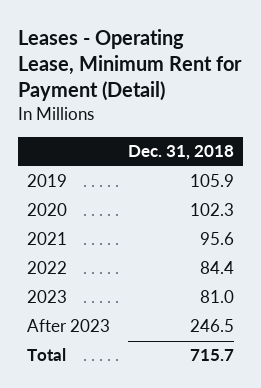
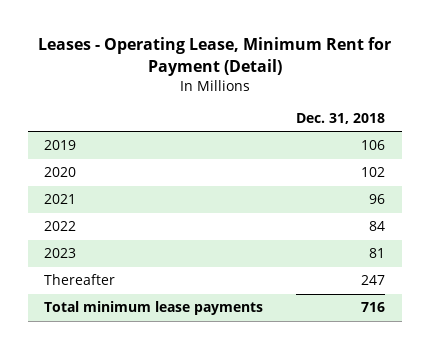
[27,319,111,333] After 2023 -> none
[190,174,235,188] 105.9 -> [361,140,386,151] 106
[190,203,235,217] 102.3 -> [361,167,386,178] 102
[200,232,235,246] 95.6 -> [369,194,386,205] 96
[200,261,235,275] 84.4 -> [369,221,386,232] 84
[200,290,235,304] 81.0 -> [369,248,386,259] 81
none -> [44,274,116,286] Thereafter
[27,348,67,362] Total -> [44,301,264,316] Total minimum lease payments
[190,349,235,362] 715.7 -> [361,302,386,313] 716

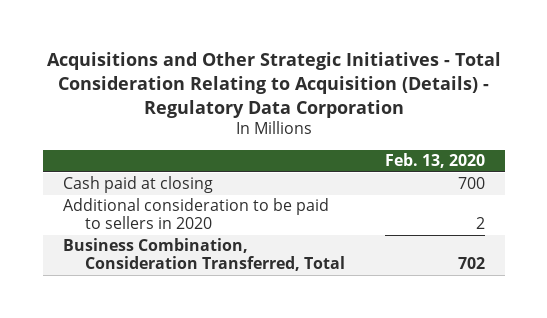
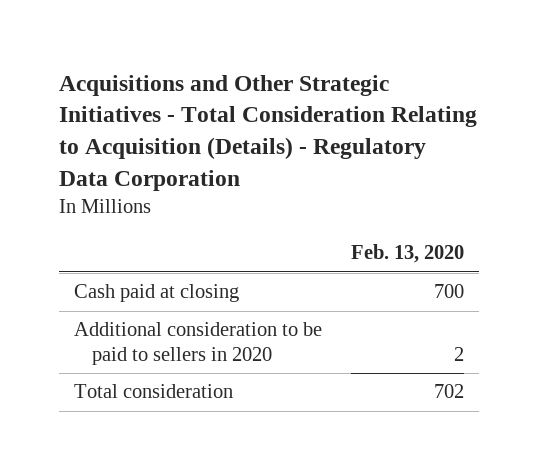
[62,238,346,272] Business Combination, Consideration Transferred, Total -> [73,384,233,399] Total consideration

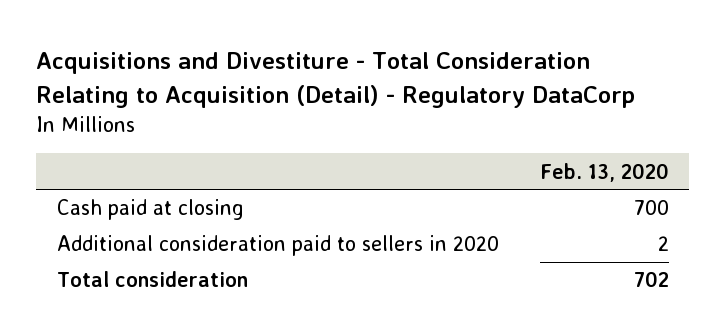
[58,74,477,191] Acquisitions and Other Strategic Initiatives - Total Consideration Relating to Acquisition (Details) - Regulatory Data Corporation -> [36,52,636,108] Acquisitions and Divestiture - Total Consideration Relating to Acquisition (Detail) - Regulatory DataCorp
[73,322,322,366] Additional consideration to be paid to sellers in 2020 -> [56,235,499,257] Additional consideration paid to sellers in 2020

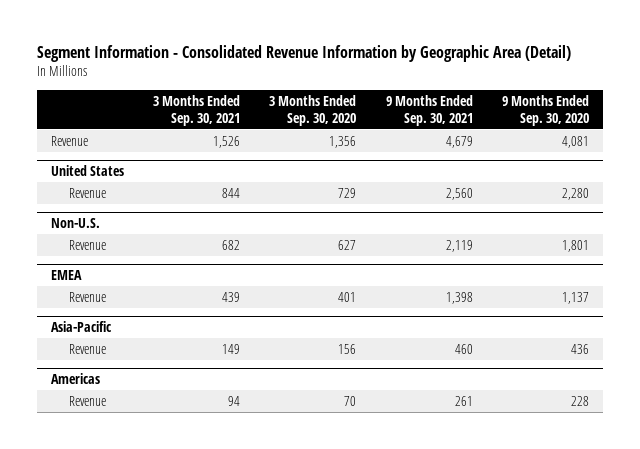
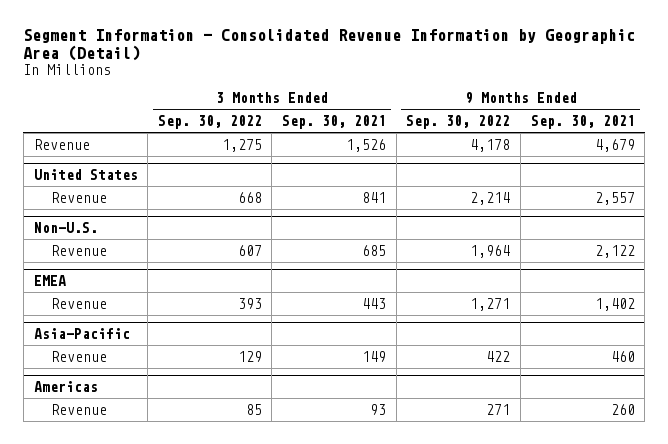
[269,94,357,126] 3 Months Ended Sep. 30, 2020 -> none
[501,94,589,126] 9 Months Ended Sep. 30, 2020 -> none
none -> [157,115,262,130] Sep. 30, 2022
none -> [406,115,511,130] Sep. 30, 2022
[222,187,241,198] 844 -> [362,191,387,203] 841
[445,187,473,200] 2,560 -> [594,191,635,205] 2,557
[222,239,241,250] 682 -> [362,244,387,256] 685
[445,239,473,252] 2,119 -> [594,244,635,258] 2,122
[222,291,241,302] 439 -> [362,297,387,309] 443
[445,291,473,304] 1,398 -> [594,297,635,311] 1,402
[228,395,241,406] 94 -> [370,403,387,415] 93
[454,395,473,406] 261 -> [610,403,635,415] 260

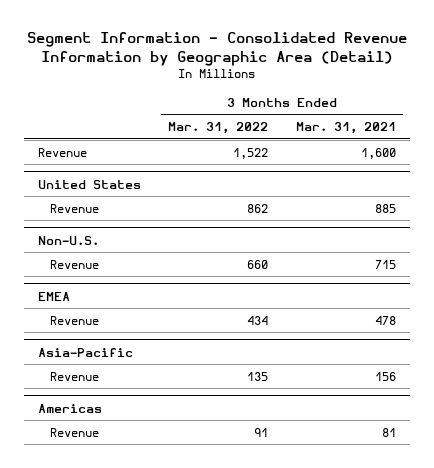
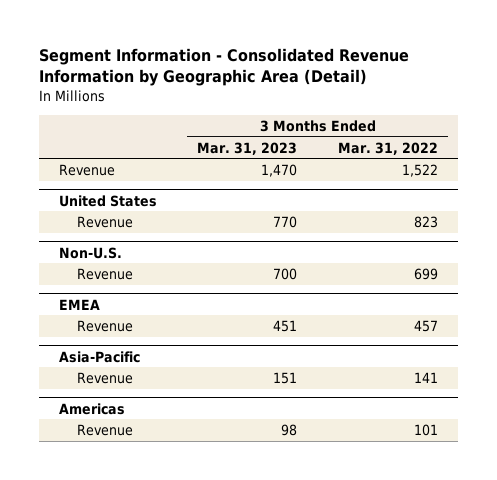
[295,122,396,135] Mar. 31, 2021 -> none
none -> [197,141,298,155] Mar. 31, 2023
[247,203,269,213] 862 -> [413,215,438,228] 823
[247,259,269,269] 660 -> [413,267,438,280] 699
[247,315,269,325] 434 -> [413,319,438,332] 457
[247,371,269,381] 135 -> [413,371,438,383] 141
[254,427,269,437] 91 -> [413,423,438,436] 101

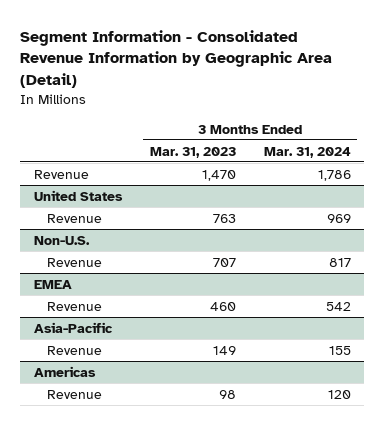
[337,141,438,155] Mar. 31, 2022 -> none
none -> [263,146,351,158] Mar. 31, 2024
[273,215,298,228] 770 -> [212,213,236,223] 763
[273,267,298,280] 700 -> [212,257,236,267] 707
[273,319,298,332] 451 -> [209,301,236,311] 460
[273,371,298,384] 151 -> [212,345,236,355] 149

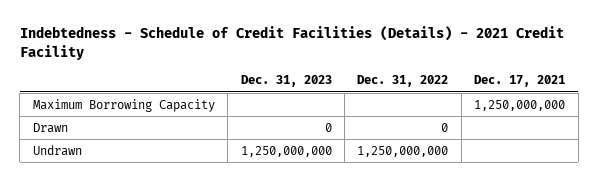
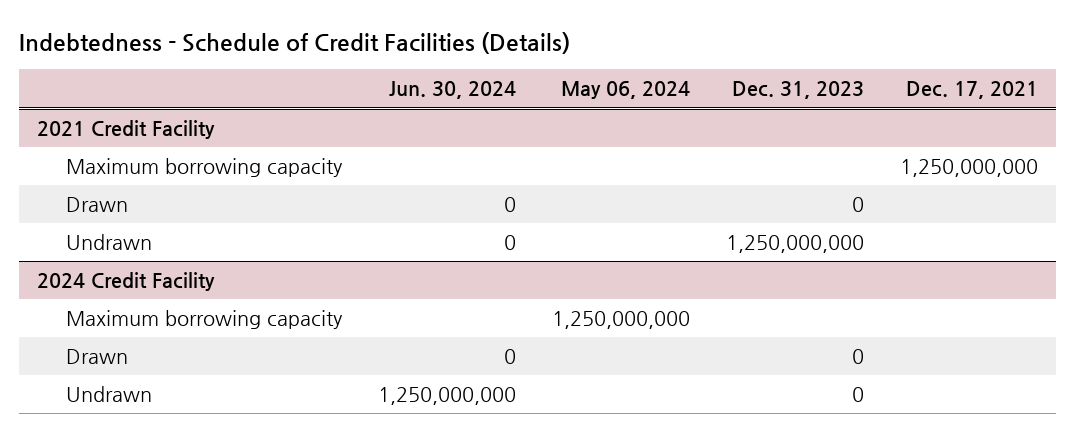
[19,26,564,60] Indebtedness - Schedule of Credit Facilities (Details) - 2021 Credit Facility -> [18,31,570,54] Indebtedness - Schedule of Credit Facilities (Details)
[357,75,449,88] Dec. 31, 2022 -> none
none -> [389,81,517,100] Jun. 30, 2024
none -> [561,81,691,100] May 06, 2024
none -> [36,120,215,140] 2021 Credit Facility
[32,98,215,112] Maximum Borrowing Capacity -> [66,158,344,178] Maximum borrowing capacity
none -> [36,272,215,292] 2024 Credit Facility
none -> [66,310,344,330] Maximum borrowing capacity
none -> [66,349,129,365] Drawn
none -> [66,386,153,403] Undrawn

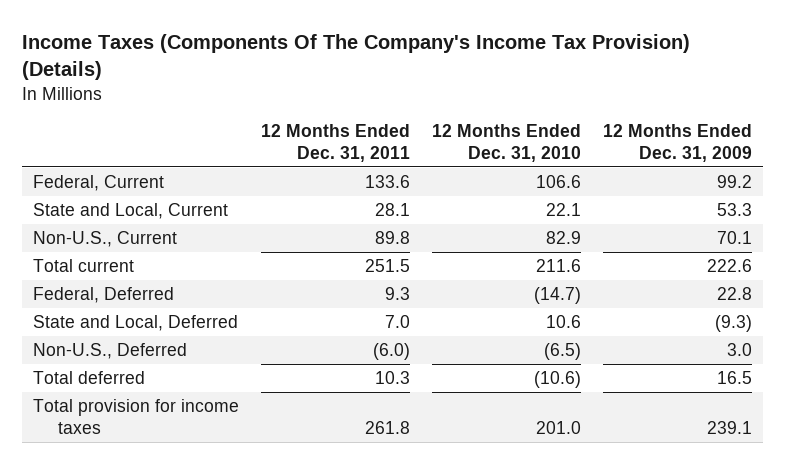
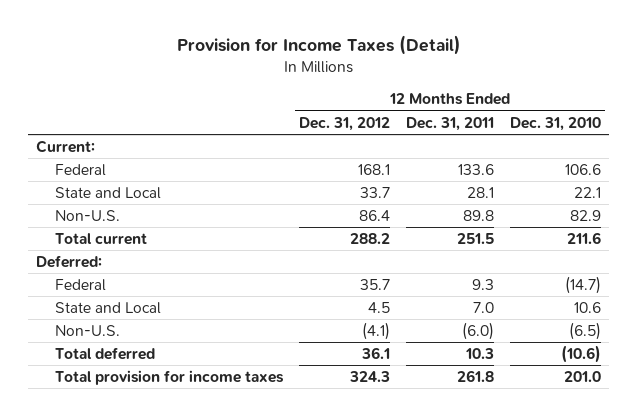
[21,33,690,81] Income Taxes (Components Of The Company's Income Tax Provision) (Details) -> [176,35,461,56] Provision for Income Taxes (Detail)
[602,124,752,162] 12 Months Ended Dec. 31, 2009 -> none
none -> [299,116,391,131] Dec. 31, 2012
none -> [35,139,95,153] Current:
[32,175,164,192] Federal, Current -> [54,163,106,176] Federal
[32,203,228,220] State and Local, Current -> [54,186,161,199] State and Local
[32,231,177,248] Non-U.S., Current -> [54,209,120,221] Non-U.S.
none -> [35,254,102,268] Deferred:
[32,287,174,304] Federal, Deferred -> [54,278,106,291] Federal
[32,315,238,332] State and Local, Deferred -> [54,301,161,314] State and Local
[32,343,187,360] Non-U.S., Deferred -> [54,324,120,336] Non-U.S.

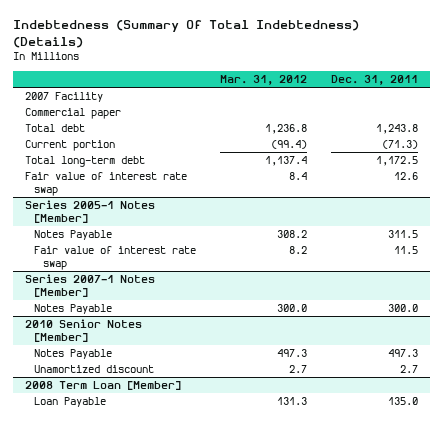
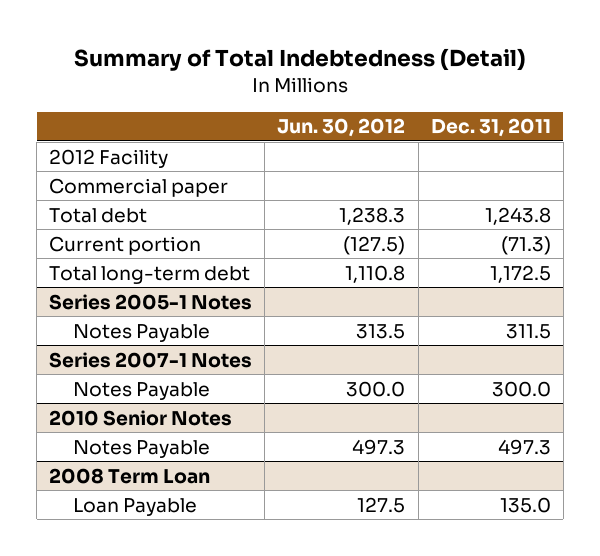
[13,20,360,48] Indebtedness (Summary Of Total Indebtedness) (Details) -> [73,48,526,72] Summary of Total Indebtedness (Detail)
[220,74,308,85] Mar. 31, 2012 -> none
none -> [277,118,406,138] Jun. 30, 2012
[25,92,104,103] 2007 Facility -> [49,148,169,168] 2012 Facility
[25,172,188,196] Fair value of interest rate swap -> none
[25,200,156,223] Series 2005-1 Notes [Member] -> [49,293,253,310] Series 2005-1 Notes
[34,246,197,270] Fair value of interest rate swap -> none
[25,274,156,297] Series 2007-1 Notes [Member] -> [49,351,253,368] Series 2007-1 Notes
[25,319,143,342] 2010 Senior Notes [Member] -> [49,409,233,426] 2010 Senior Notes
[34,365,155,374] Unamortized discount -> none
[25,381,182,391] 2008 Term Loan [Member] -> [49,467,211,484] 2008 Term Loan

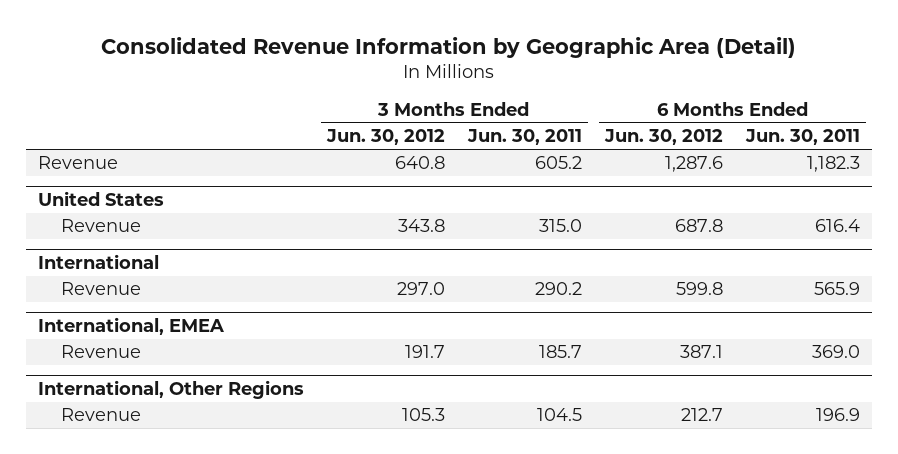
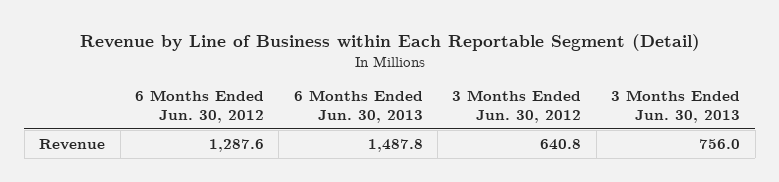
[100,37,796,59] Consolidated Revenue Information by Geographic Area (Detail) -> [79,34,700,52] Revenue by Line of Business within Each Reportable Segment (Detail)
[466,129,582,146] Jun. 30, 2011 -> none
[745,129,861,146] Jun. 30, 2011 -> none
none -> [293,90,423,124] 6 Months Ended Jun. 30, 2013
none -> [611,90,741,124] 3 Months Ended Jun. 30, 2013
[37,191,164,207] United States -> none
[61,219,142,233] Revenue -> none
[37,254,159,270] International -> none
[61,282,142,296] Revenue -> none
[37,317,224,336] International, EMEA -> none
[61,345,142,359] Revenue -> none
[37,380,304,400] International, Other Regions -> none
[61,408,142,422] Revenue -> none

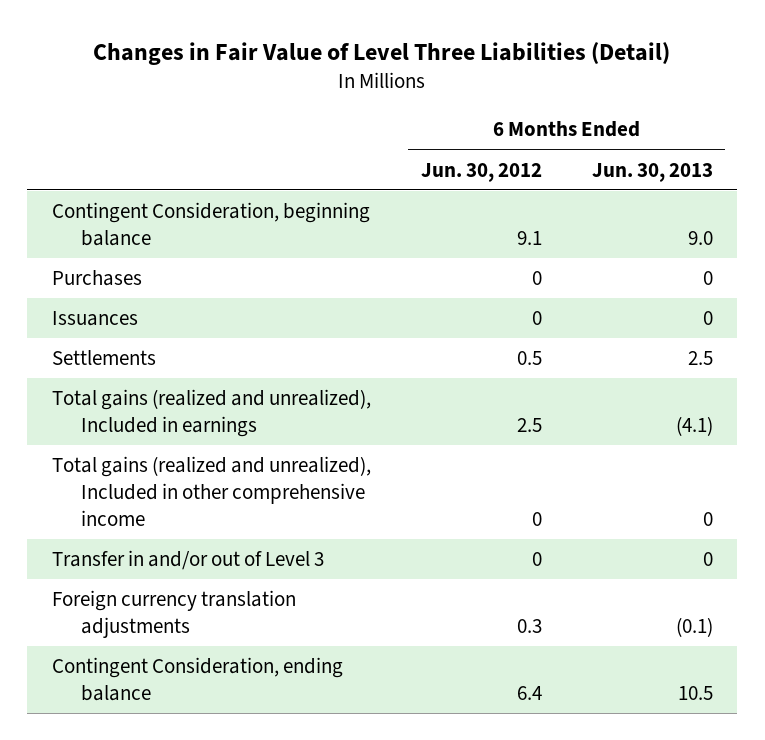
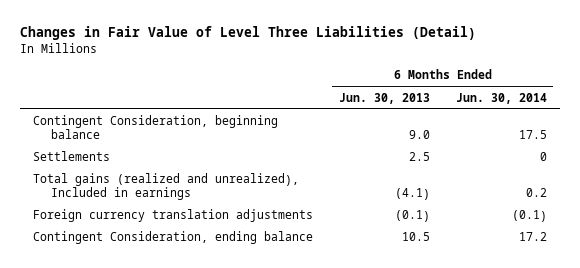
[420,162,542,182] Jun. 30, 2012 -> none
none -> [455,92,547,104] Jun. 30, 2014
[52,270,143,287] Purchases -> none
[52,311,139,327] Issuances -> none
[52,456,372,526] Total gains (realized and unrealized), Included in other comprehensive income -> none
[52,550,325,571] Transfer in and/or out of Level 3 -> none

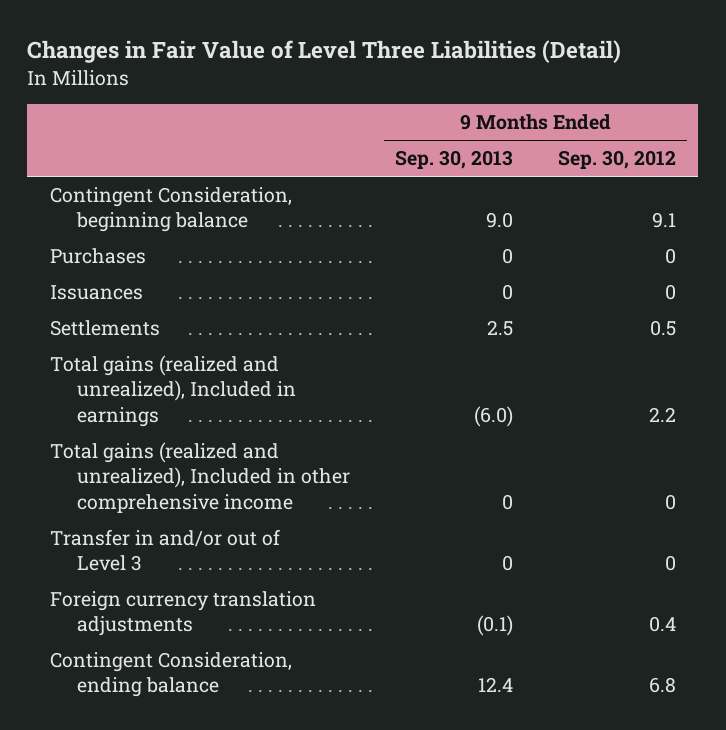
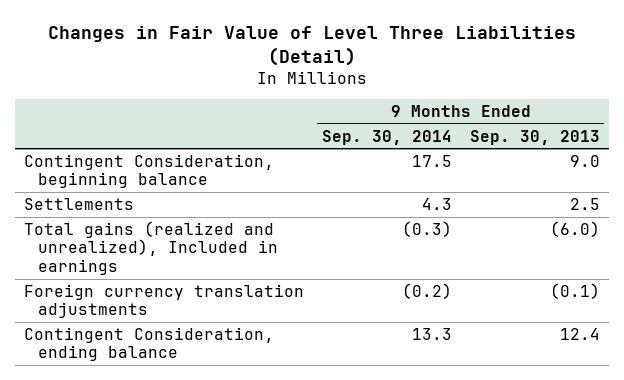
[557,150,676,170] Sep. 30, 2012 -> none
none -> [321,129,452,145] Sep. 30, 2014
[49,248,146,265] Purchases -> none
[49,285,143,301] Issuances -> none
[49,442,351,513] Total gains (realized and unrealized), Included in other comprehensive income -> none
[49,529,280,572] Transfer in and/or out of Level 3 -> none

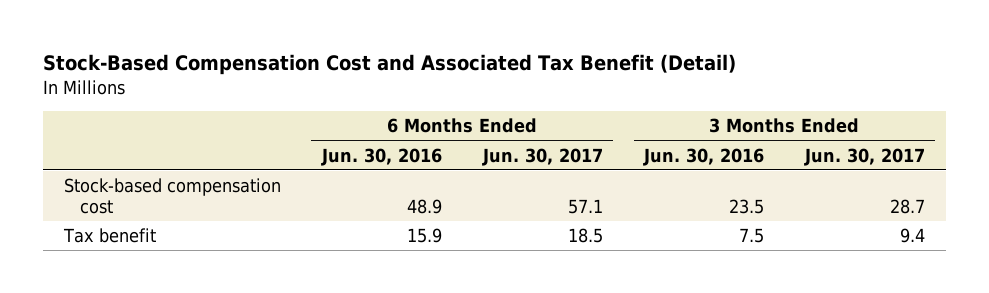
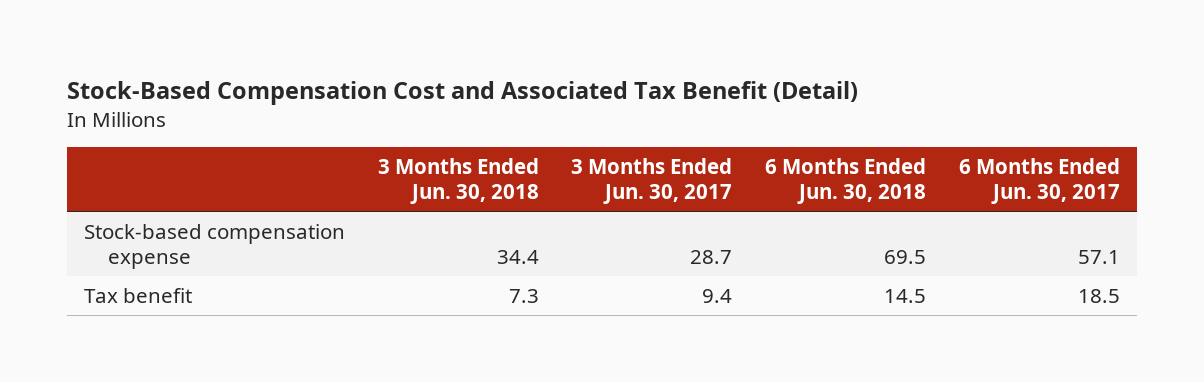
[320,147,442,166] Jun. 30, 2016 -> none
[642,147,764,166] Jun. 30, 2016 -> none
none -> [377,157,539,205] 3 Months Ended Jun. 30, 2018
none -> [765,157,927,205] 6 Months Ended Jun. 30, 2018
[63,178,281,214] Stock-based compensation cost -> [83,223,345,270] Stock-based compensation expense

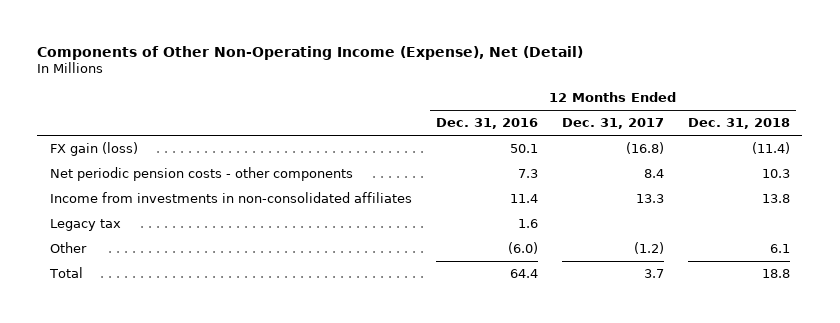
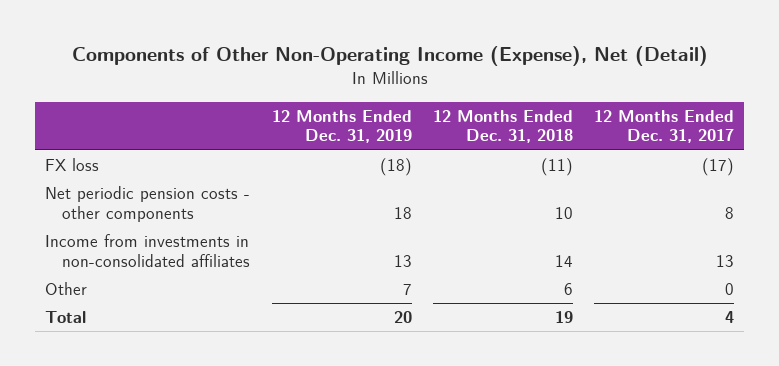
[435,118,538,130] Dec. 31, 2016 -> none
none -> [271,109,412,144] 12 Months Ended Dec. 31, 2019
[49,218,121,231] Legacy tax -> none
[49,141,138,156] FX gain (loss) -> [45,158,100,172] FX loss
[626,141,665,154] (16.8) -> [701,158,734,177] (17)
[752,141,791,154] (11.4) -> [540,158,573,177] (11)
[644,168,665,178] 8.4 -> [724,206,734,219] 8
[762,168,791,178] 10.3 -> [554,206,573,219] 10
[636,193,665,203] 13.3 -> [715,254,734,267] 13
[762,193,791,203] 13.8 -> [554,254,573,267] 14
[634,241,665,254] (1.2) -> [724,283,734,296] 0
[770,243,791,253] 6.1 -> [563,283,573,296] 6
[644,268,665,278] 3.7 -> [724,311,734,324] 4
[762,268,791,278] 18.8 -> [554,311,573,324] 19

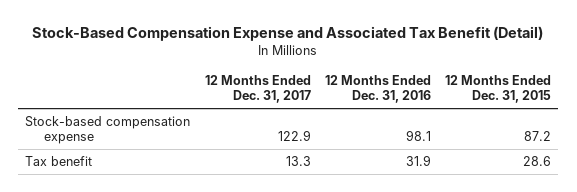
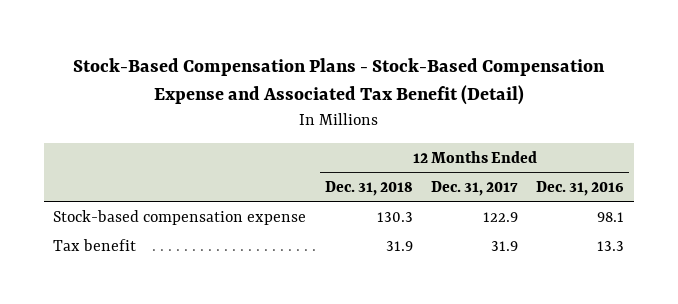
[32,25,544,41] Stock-Based Compensation Expense and Associated Tax Benefit (Detail) -> [72,58,605,106] Stock-Based Compensation Plans - Stock-Based Compensation Expense and Associated Tax Benefit (Detail)
[445,74,552,104] 12 Months Ended Dec. 31, 2015 -> none
none -> [324,180,413,196] Dec. 31, 2018
[285,156,311,167] 13.3 -> [491,240,519,251] 31.9
[405,155,431,167] 31.9 -> [597,240,625,251] 13.3

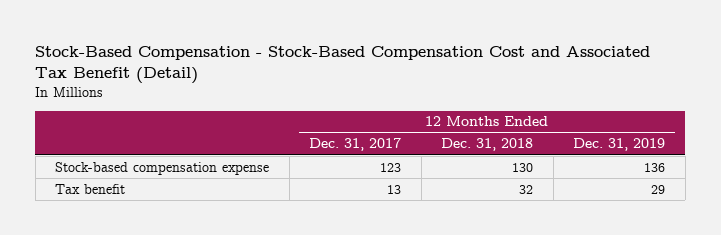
[72,58,605,106] Stock-Based Compensation Plans - Stock-Based Compensation Expense and Associated Tax Benefit (Detail) -> [35,45,651,85] Stock-Based Compensation - Stock-Based Compensation Cost and Associated Tax Benefit (Detail)
[536,180,625,196] Dec. 31, 2016 -> none
none -> [573,138,666,152] Dec. 31, 2019
[376,211,413,222] 130.3 -> [512,162,534,172] 130
[483,211,519,222] 122.9 -> [380,162,402,172] 123
[385,240,413,251] 31.9 -> [519,184,534,194] 32
[491,240,519,251] 31.9 -> [387,184,402,194] 13

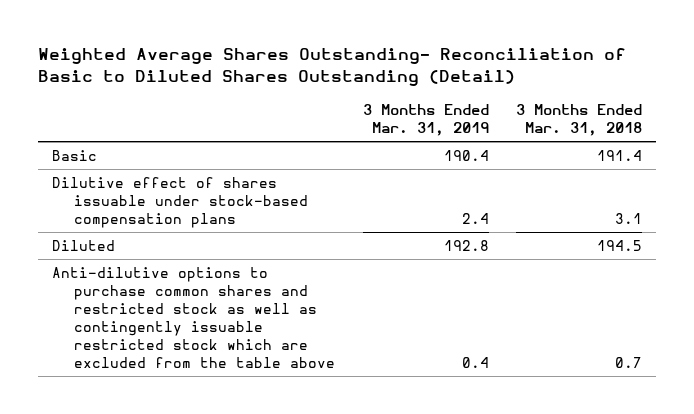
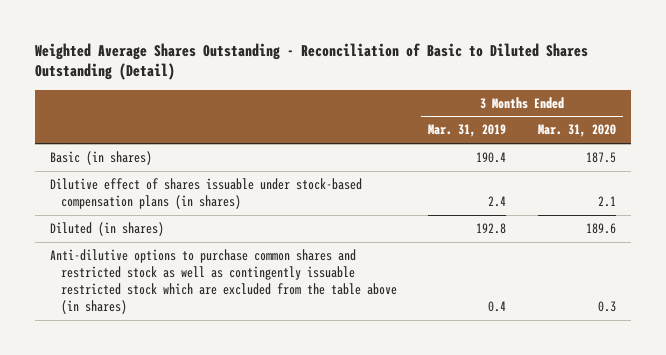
[37,47,626,86] Weighted Average Shares Outstanding- Reconciliation of Basic to Diluted Shares Outstanding (Detail) -> [34,42,588,81] Weighted Average Shares Outstanding - Reconciliation of Basic to Diluted Shares Outstanding (Detail)
[516,103,643,136] 3 Months Ended Mar. 31, 2018 -> none
none -> [537,124,616,138] Mar. 31, 2020
[51,150,97,162] Basic -> [50,151,153,166] Basic (in shares)
[51,177,309,228] Dilutive effect of shares issuable under stock-based compensation plans -> [50,178,363,210] Dilutive effect of shares issuable under stock-based compensation plans (in shares)
[51,240,115,252] Diluted -> [50,222,165,237] Diluted (in shares)
[51,267,336,368] Anti-dilutive options to purchase common shares and restricted stock as well as contingently issuable restricted stock which are excluded from the table above -> [50,249,398,314] Anti-dilutive options to purchase common shares and restricted stock as well as contingently issuable restricted stock which are excluded from the table above (in shares)

